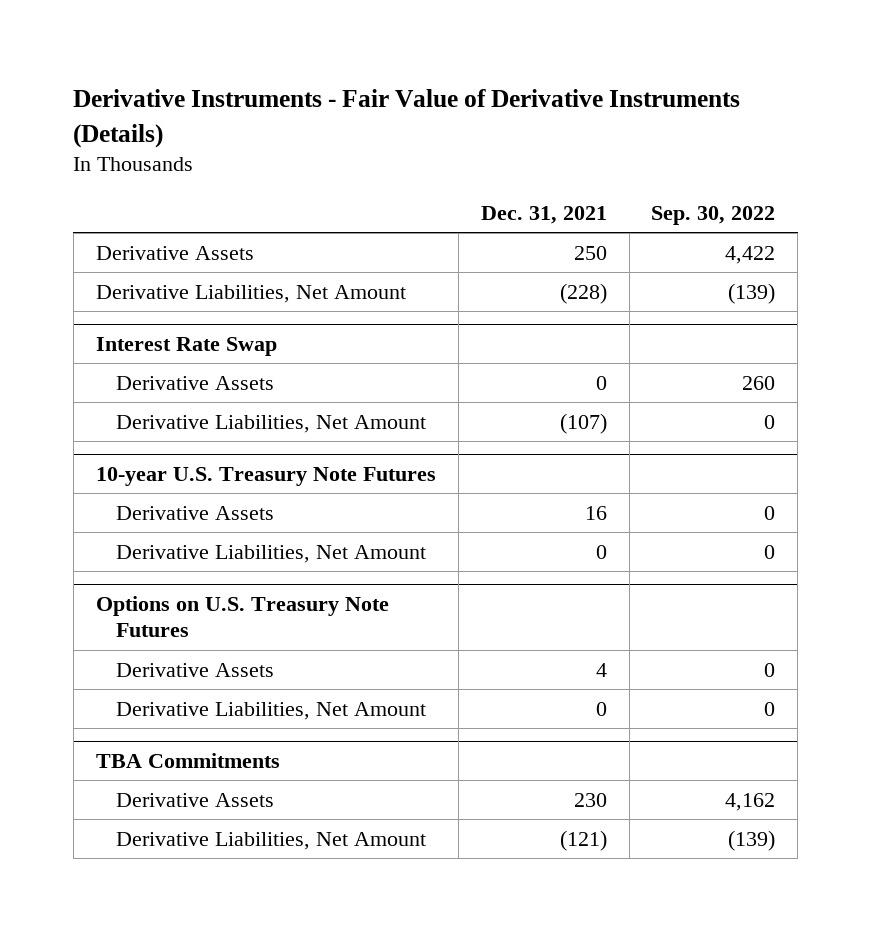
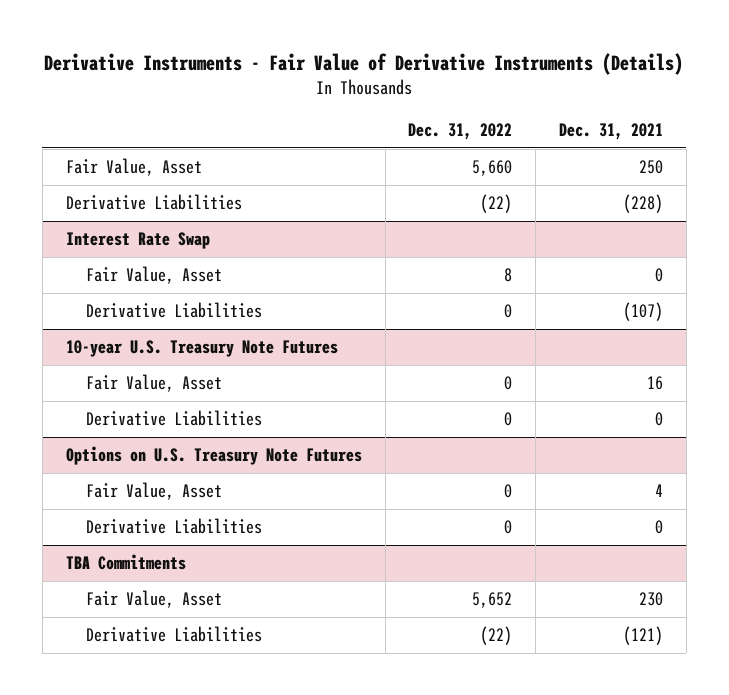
[651,205,776,225] Sep. 30, 2022 -> none
none -> [408,123,513,141] Dec. 31, 2022
[95,245,254,260] Derivative Assets -> [65,158,202,177] Fair Value, Asset
[95,284,406,303] Derivative Liabilities, Net Amount -> [65,194,242,211] Derivative Liabilities
[116,375,275,390] Derivative Assets -> [86,266,223,285] Fair Value, Asset
[116,414,427,433] Derivative Liabilities, Net Amount -> [86,302,263,319] Derivative Liabilities
[116,505,275,520] Derivative Assets -> [86,374,223,393] Fair Value, Asset
[116,544,427,563] Derivative Liabilities, Net Amount -> [86,410,263,427] Derivative Liabilities
[116,662,275,677] Derivative Assets -> [86,482,223,501] Fair Value, Asset
[116,701,427,720] Derivative Liabilities, Net Amount -> [86,518,263,535] Derivative Liabilities
[116,792,275,807] Derivative Assets -> [86,590,223,609] Fair Value, Asset
[116,831,427,850] Derivative Liabilities, Net Amount -> [86,626,263,643] Derivative Liabilities

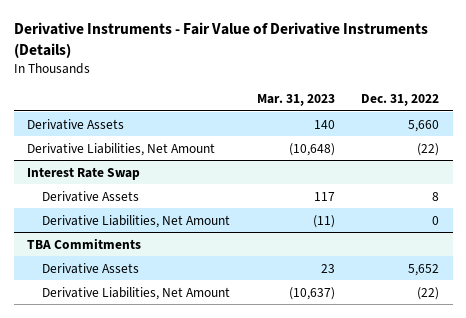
[558,123,663,141] Dec. 31, 2021 -> none
none -> [256,94,335,107] Mar. 31, 2023
[65,158,202,177] Fair Value, Asset -> [26,118,124,130] Derivative Assets
[65,194,242,211] Derivative Liabilities -> [26,142,215,156] Derivative Liabilities, Net Amount
[65,340,338,358] 10-year U.S. Treasury Note Futures -> none
[86,374,223,393] Fair Value, Asset -> none
[86,410,263,427] Derivative Liabilities -> none
[65,446,362,466] Options on U.S. Treasury Note Futures -> none
[86,482,223,501] Fair Value, Asset -> none
[86,518,263,535] Derivative Liabilities -> none
[86,266,223,285] Fair Value, Asset -> [41,190,139,202] Derivative Assets
[86,302,263,319] Derivative Liabilities -> [41,214,230,228] Derivative Liabilities, Net Amount
[86,590,223,609] Fair Value, Asset -> [41,262,139,274] Derivative Assets
[86,626,263,643] Derivative Liabilities -> [41,286,230,300] Derivative Liabilities, Net Amount

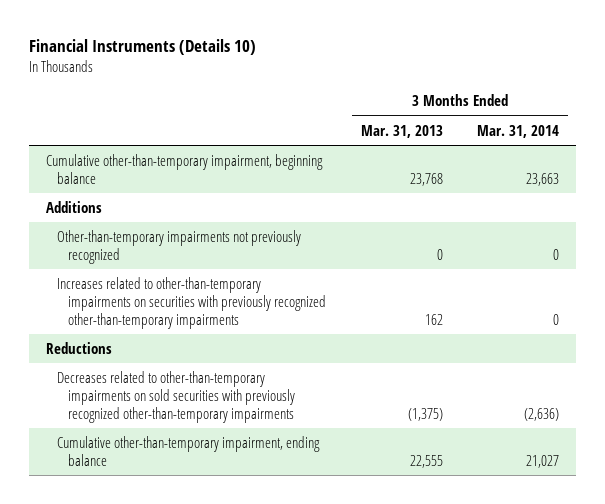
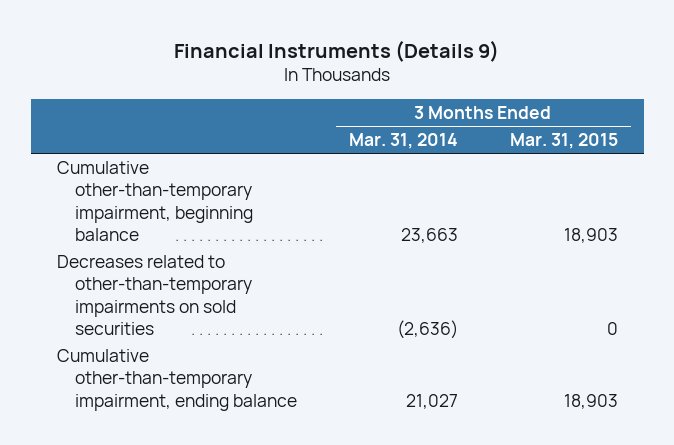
[28,38,256,55] Financial Instruments (Details 10) -> [174,39,500,62] Financial Instruments (Details 9)
[360,124,443,138] Mar. 31, 2013 -> none
none -> [509,132,618,149] Mar. 31, 2015
[46,200,103,213] Additions -> none
[57,229,302,264] Other-than-temporary impairments not previously recognized -> none
[57,276,327,329] Increases related to other-than-temporary impairments on securities with previously recognized other-than-temporary impairments -> none
[46,341,113,354] Reductions -> none
[57,370,296,423] Decreases related to other-than-temporary impairments on sold securities with previously recognized other-than-temporary impairments -> [56,254,252,336] Decreases related to other-than-temporary impairments on sold securities

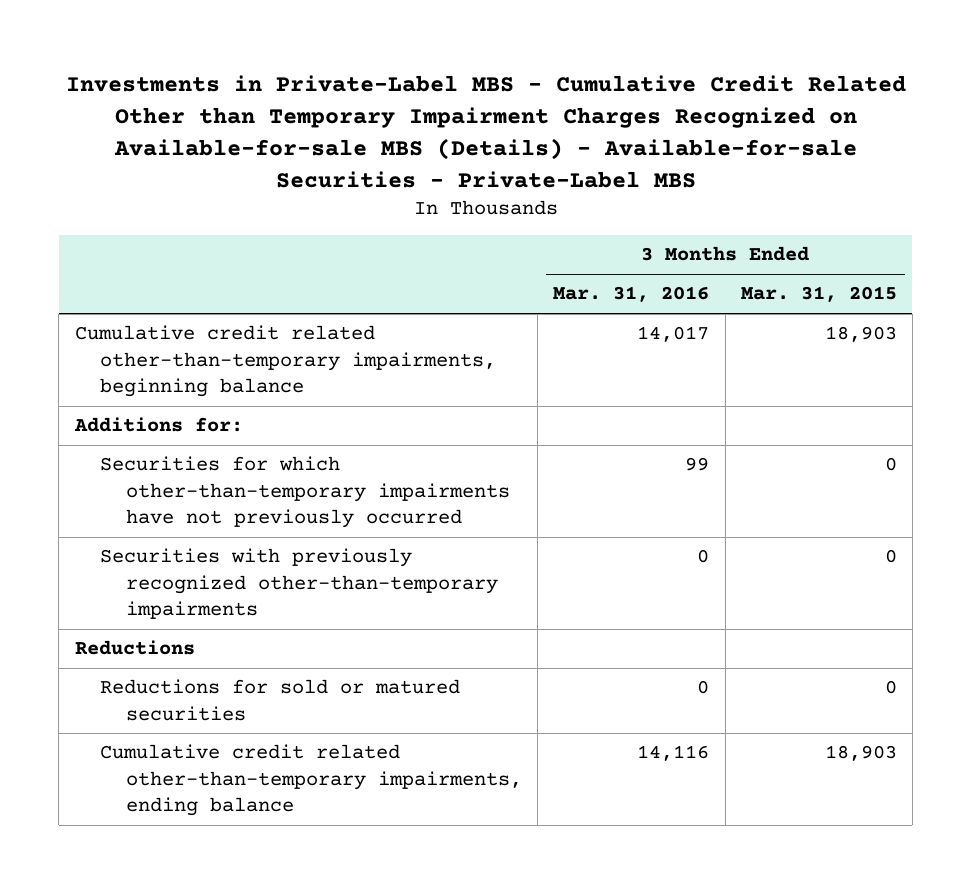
[174,39,500,62] Financial Instruments (Details 9) -> [65,74,906,188] Investments in Private-Label MBS - Cumulative Credit Related Other than Temporary Impairment Charges Recognized on Available-for-sale MBS (Details) - Available-for-sale Securities - Private-Label MBS
[348,132,458,149] Mar. 31, 2014 -> none
none -> [553,286,710,303] Mar. 31, 2016
[56,160,253,242] Cumulative other-than-temporary impairment, beginning balance -> [74,325,497,398] Cumulative credit related other-than-temporary impairments, beginning balance
none -> [73,417,243,433] Additions for:
none -> [100,456,511,529] Securities for which other-than-temporary impairments have not previously occurred
none -> [100,548,499,620] Securities with previously recognized other-than-temporary impairments
none -> [74,640,195,656] Reductions
[56,254,252,336] Decreases related to other-than-temporary impairments on sold securities -> [100,679,461,721] Reductions for sold or matured securities
[56,348,297,411] Cumulative other-than-temporary impairment, ending balance -> [100,744,523,817] Cumulative credit related other-than-temporary impairments, ending balance

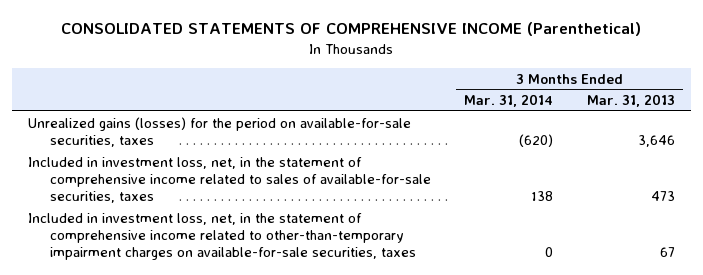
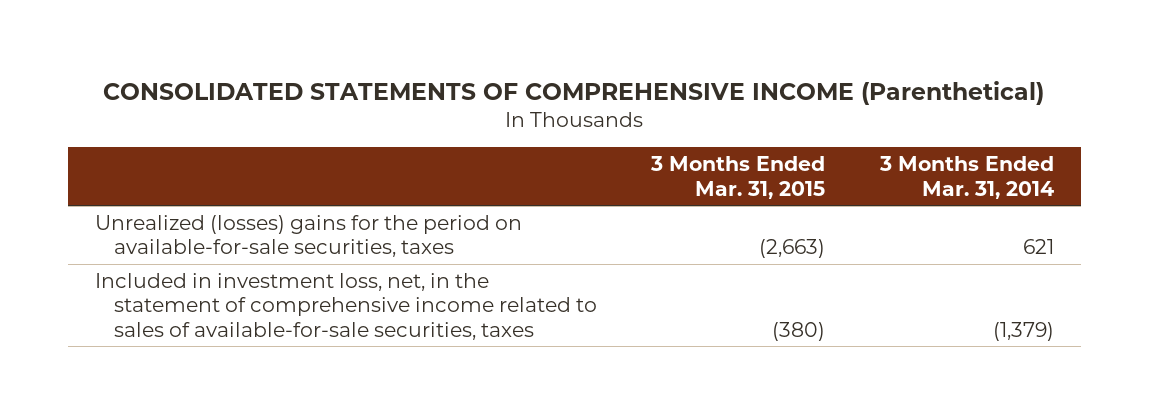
[586,94,675,108] Mar. 31, 2013 -> none
none -> [650,156,826,199] 3 Months Ended Mar. 31, 2015
[28,212,417,261] Included in investment loss, net, in the statement of comprehensive income related to other-than-temporary impairment charges on available-for-sale securities, taxes -> none
[28,116,412,147] Unrealized gains (losses) for the period on available-for-sale securities, taxes -> [95,214,523,258] Unrealized (losses) gains for the period on available-for-sale securities, taxes
[519,133,554,147] (620) -> [1022,239,1054,255] 621
[531,191,554,202] 138 -> [992,321,1054,341] (1,379)

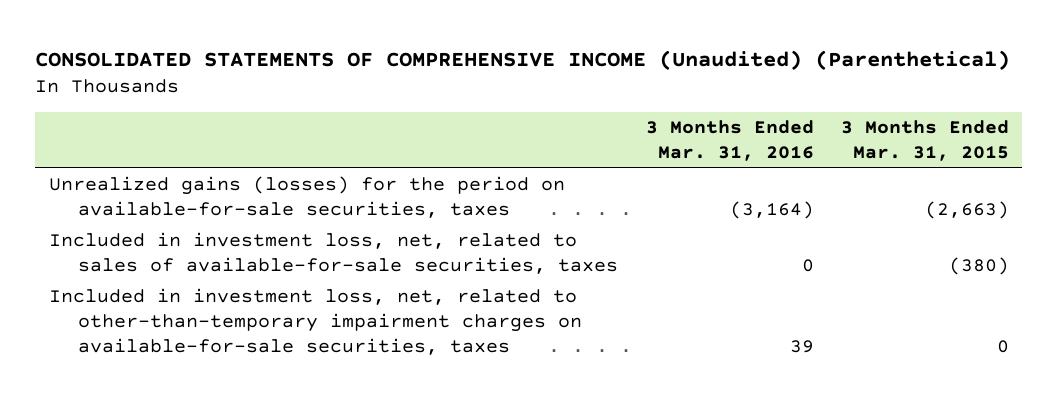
[103,80,1045,105] CONSOLIDATED STATEMENTS OF COMPREHENSIVE INCOME (Parenthetical) -> [35,49,1011,70] CONSOLIDATED STATEMENTS OF COMPREHENSIVE INCOME (Unaudited) (Parenthetical)
[878,156,1054,199] 3 Months Ended Mar. 31, 2014 -> none
none -> [645,120,814,162] 3 Months Ended Mar. 31, 2016
[95,214,523,258] Unrealized (losses) gains for the period on available-for-sale securities, taxes -> [48,176,565,219] Unrealized gains (losses) for the period on available-for-sale securities, taxes
[95,272,598,340] Included in investment loss, net, in the statement of comprehensive income related to sales of available-for-sale securities, taxes -> [48,232,619,275] Included in investment loss, net, related to sales of available-for-sale securities, taxes
none -> [48,288,583,355] Included in investment loss, net, related to other-than-temporary impairment charges on available-for-sale securities, taxes

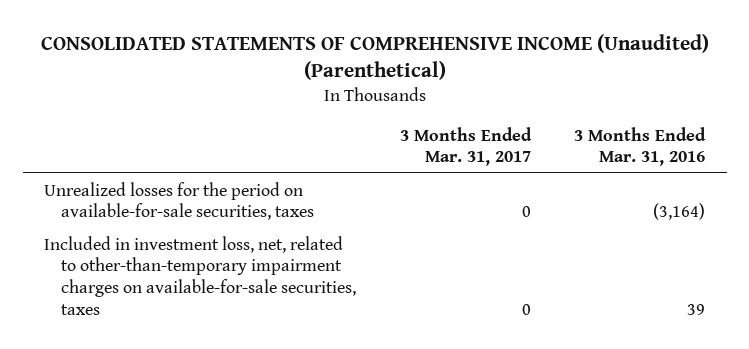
[840,120,1009,162] 3 Months Ended Mar. 31, 2015 -> none
none -> [399,126,532,167] 3 Months Ended Mar. 31, 2017
[48,232,619,275] Included in investment loss, net, related to sales of available-for-sale securities, taxes -> none
[48,176,565,219] Unrealized gains (losses) for the period on available-for-sale securities, taxes -> [44,181,315,221] Unrealized losses for the period on available-for-sale securities, taxes

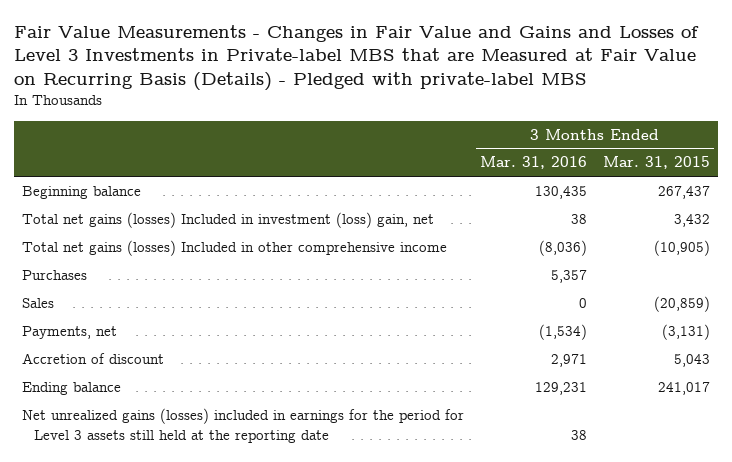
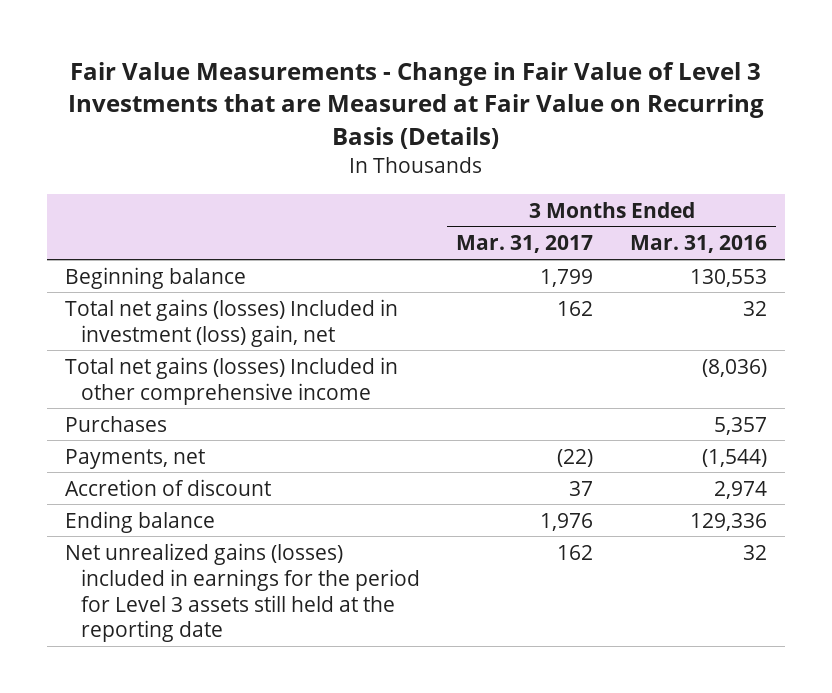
[14,24,700,91] Fair Value Measurements - Changes in Fair Value and Gains and Losses of Level 3 Investments in Private-label MBS that are Measured at Fair Value on Recurring Basis (Details) - Pledged with private-label MBS -> [68,61,765,149] Fair Value Measurements - Change in Fair Value of Level 3 Investments that are Measured at Fair Value on Recurring Basis (Details)
[602,156,710,170] Mar. 31, 2015 -> none
none -> [456,235,594,254] Mar. 31, 2017
[534,186,587,200] 130,435 -> [689,268,767,287] 130,553
[570,214,587,225] 38 -> [742,300,767,316] 32
[22,298,55,309] Sales -> none
[538,324,587,341] (1,534) -> [701,448,767,467] (1,544)
[550,354,587,368] 2,971 -> [713,480,767,499] 2,974
[534,382,587,396] 129,231 -> [689,512,767,531] 129,336
[570,429,587,440] 38 -> [742,544,767,560] 32

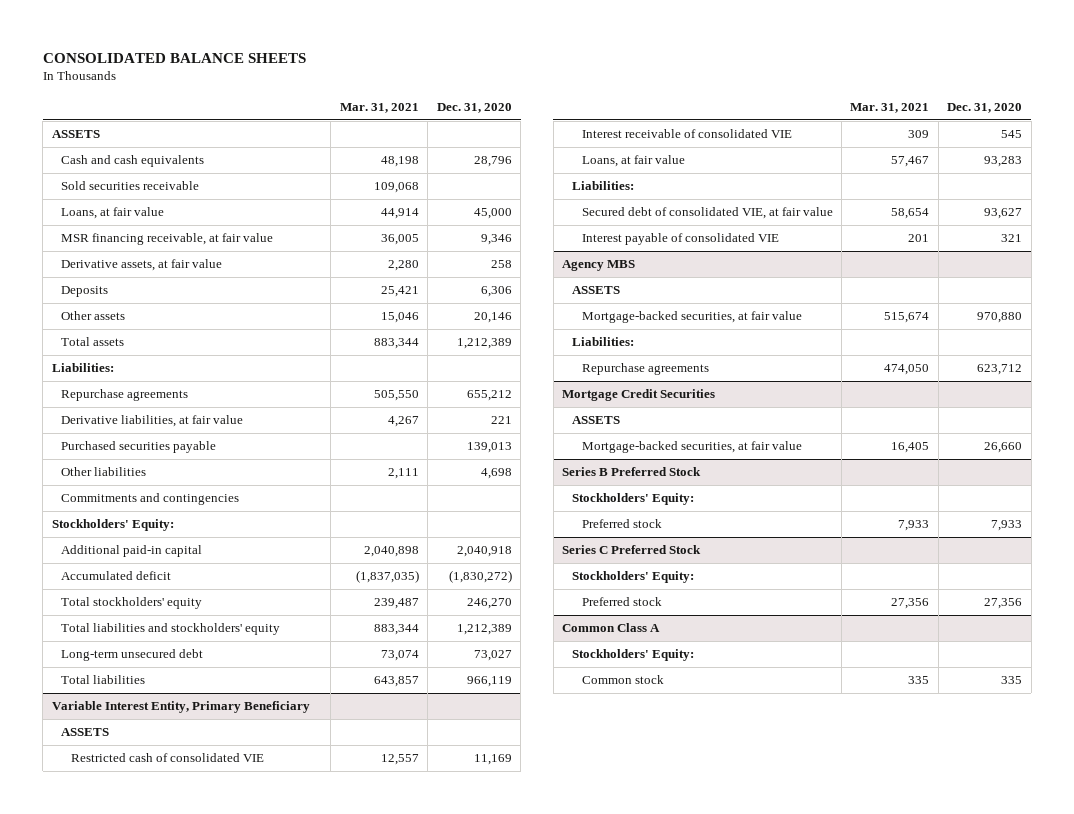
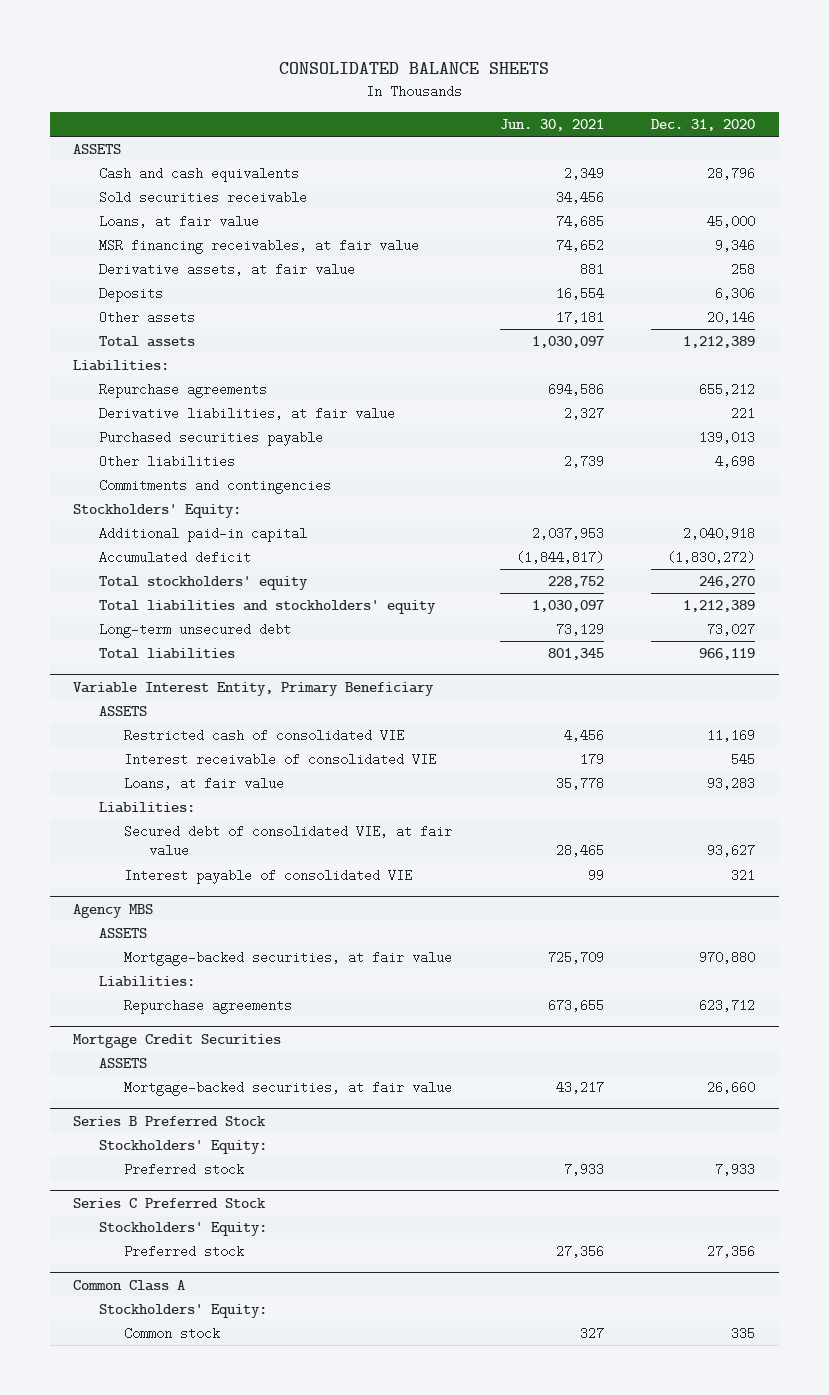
[339,102,419,113] Mar. 31, 2021 -> none
none -> [499,118,604,131] Jun. 30, 2021
[61,233,274,246] MSR financing receivable, at fair value -> [98,239,419,255] MSR financing receivables, at fair value

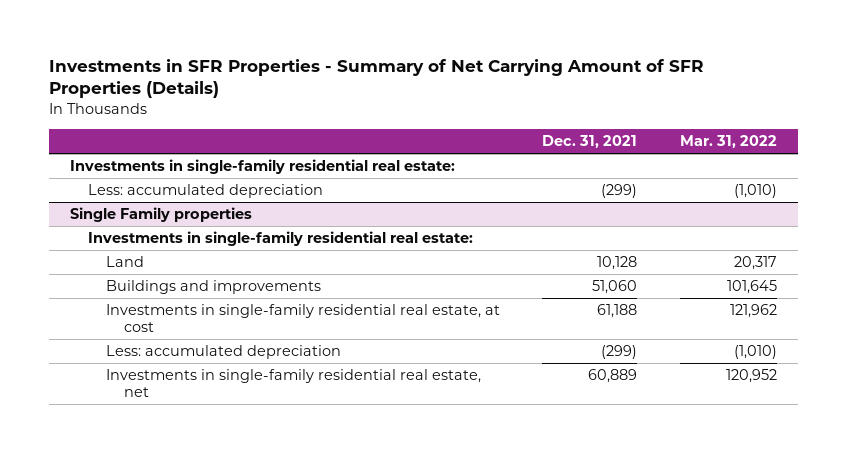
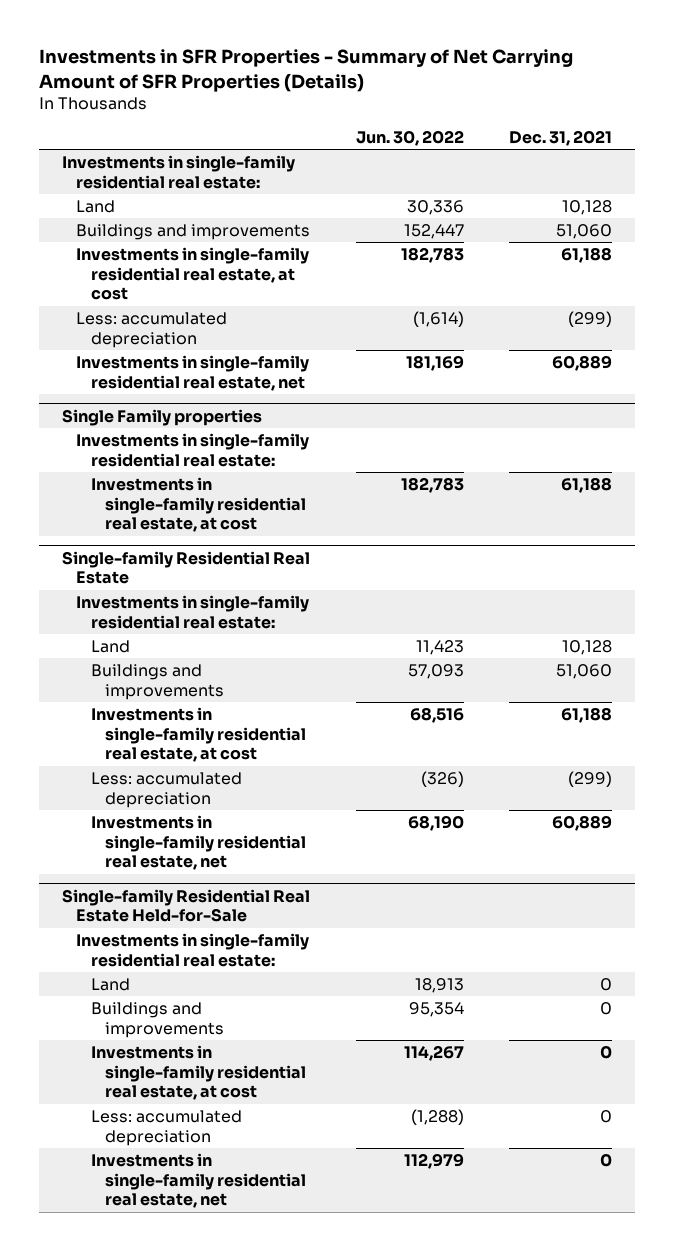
[679,135,777,149] Mar. 31, 2022 -> none
none -> [355,129,464,146] Jun. 30, 2022
none -> [76,200,116,214] Land
none -> [76,224,311,241] Buildings and improvements
none -> [76,247,310,301] Investments in single-family residential real estate, at cost
none -> [76,355,310,391] Investments in single-family residential real estate, net
none -> [90,477,307,533] Investments in single-family residential real estate, at cost
none -> [61,550,310,585] Single-family Residential Real Estate
none -> [76,595,310,629] Investments in single-family residential real estate:
none -> [61,888,310,923] Single-family Residential Real Estate Held-for-Sale
none -> [76,933,310,967] Investments in single-family residential real estate:
none -> [90,978,130,992] Land
none -> [90,1002,225,1038] Buildings and improvements
none -> [90,1045,307,1101] Investments in single-family residential real estate, at cost
none -> [90,1110,242,1146] Less: accumulated depreciation
none -> [90,1153,307,1209] Investments in single-family residential real estate, net

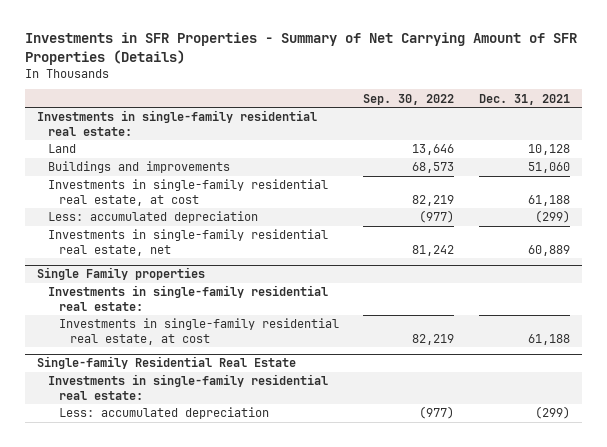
[355,129,464,146] Jun. 30, 2022 -> none
none -> [363,93,455,105] Sep. 30, 2022
[90,640,130,654] Land -> none
[90,664,225,700] Buildings and improvements -> none
[90,707,307,763] Investments in single-family residential real estate, at cost -> none
[90,815,307,871] Investments in single-family residential real estate, net -> none
[61,888,310,923] Single-family Residential Real Estate Held-for-Sale -> none
[76,933,310,967] Investments in single-family residential real estate: -> none
[90,978,130,992] Land -> none
[90,1002,225,1038] Buildings and improvements -> none
[90,1045,307,1101] Investments in single-family residential real estate, at cost -> none
[90,1110,242,1146] Less: accumulated depreciation -> none
[90,1153,307,1209] Investments in single-family residential real estate, net -> none

